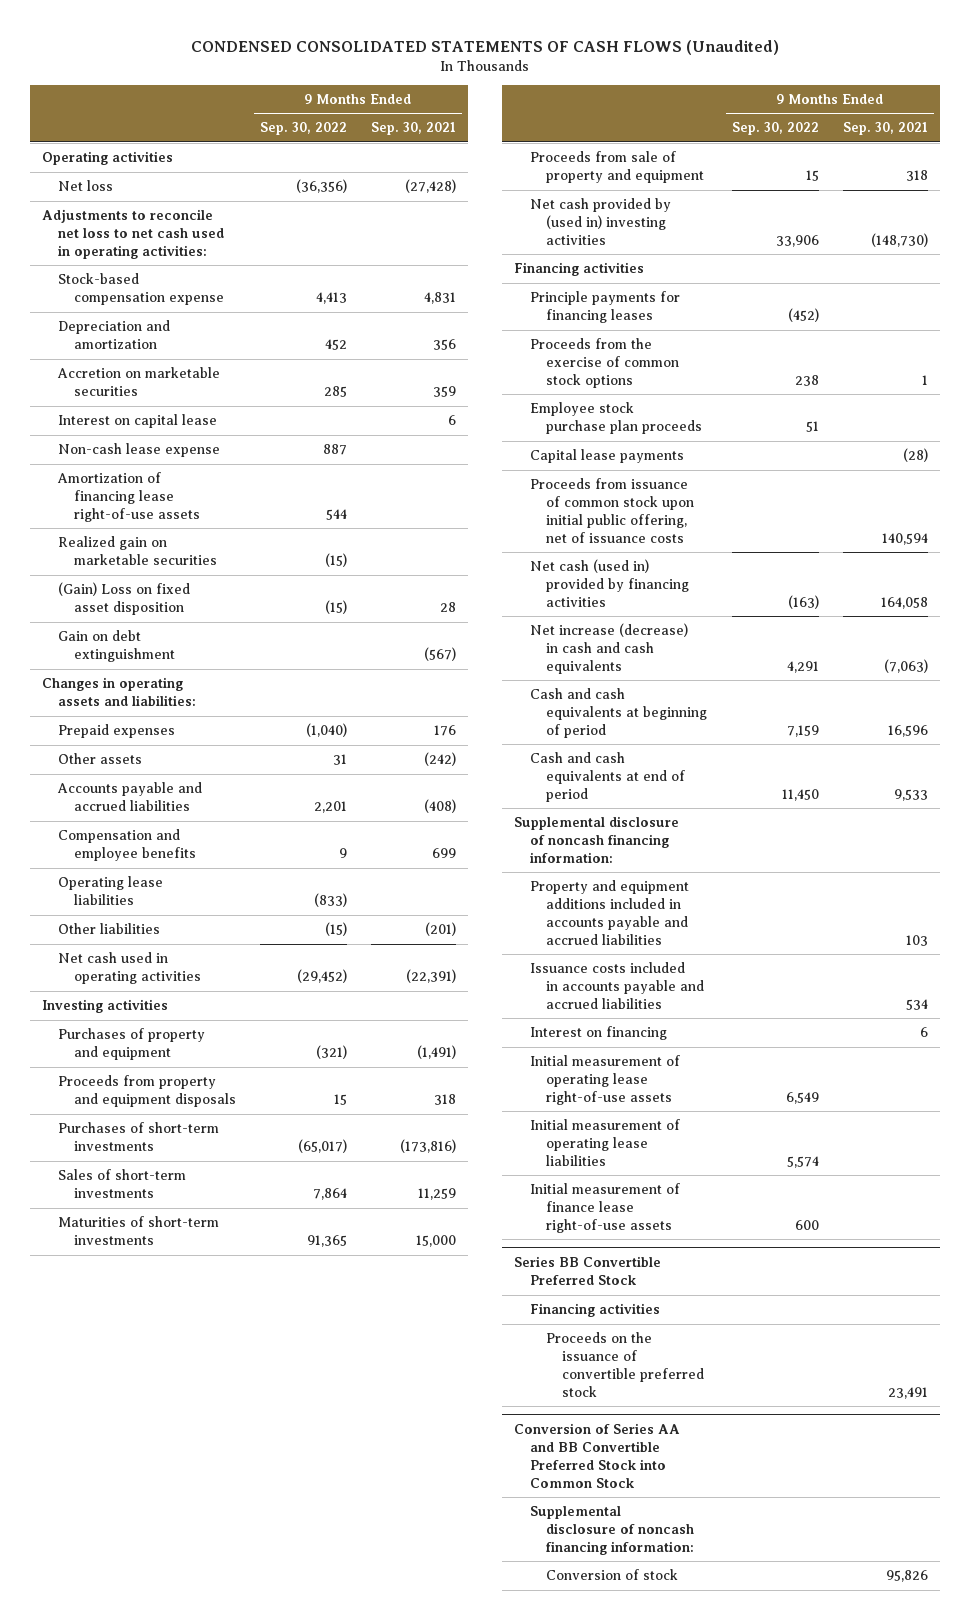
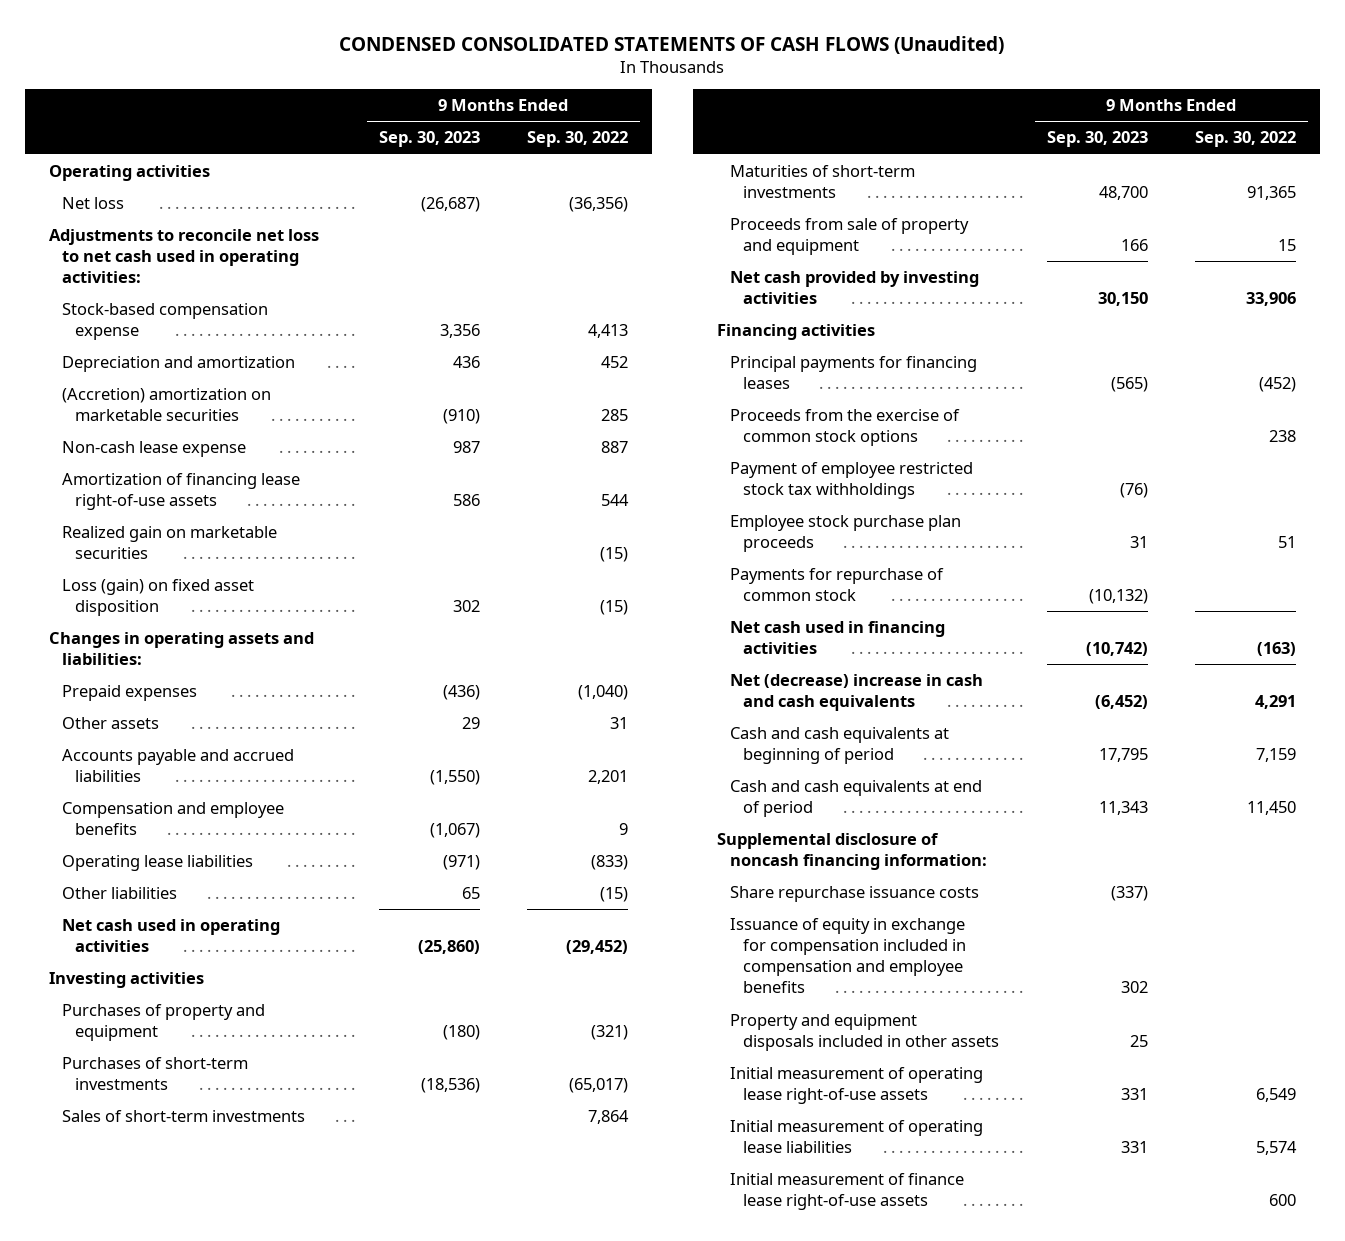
[370,122,456,136] Sep. 30, 2021 -> none
none -> [378,131,480,148] Sep. 30, 2023
[57,414,217,429] Interest on capital lease -> none
[56,367,220,397] Accretion on marketable securities -> [61,387,271,422] (Accretion) amortization on marketable securities
[57,630,175,663] Gain on debt extinguishment -> none
[57,582,190,616] (Gain) Loss on fixed asset disposition -> [61,578,254,617] Loss (gain) on fixed asset disposition
[57,1075,236,1108] Proceeds from property and equipment disposals -> none
[530,198,672,245] Net cash provided by (used in) investing activities -> [729,270,979,305] Net cash provided by investing activities
[530,291,681,324] Principle payments for financing leases -> [729,355,977,390] Principal payments for financing leases
none -> [729,461,973,500] Payment of employee restricted stock tax withholdings
[530,449,685,464] Capital lease payments -> none
[530,478,695,543] Proceeds from issuance of common stock upon initial public offering, net of issuance costs -> none
none -> [729,567,944,602] Payments for repurchase of common stock
[530,559,690,607] Net cash (used in) provided by financing activities -> [729,620,945,655] Net cash used in financing activities
[530,623,689,674] Net increase (decrease) in cash and cash equivalents -> [729,673,983,712] Net (decrease) increase in cash and cash equivalents
[530,880,690,945] Property and equipment additions included in accounts payable and accrued liabilities -> none
[530,962,705,1009] Issuance costs included in accounts payable and accrued liabilities -> none
[530,1026,668,1041] Interest on financing -> none
none -> [729,885,979,902] Share repurchase issuance costs
none -> [729,917,967,994] Issuance of equity in exchange for compensation included in compensation and employee benefits
none -> [729,1013,1000,1052] Property and equipment disposals included in other assets
[514,1256,662,1286] Series BB Convertible Preferred Stock -> none
[530,1303,661,1318] Financing activities -> none
[546,1332,705,1397] Proceeds on the issuance of convertible preferred stock -> none
[514,1423,681,1488] Conversion of Series AA and BB Convertible Preferred Stock into Common Stock -> none
[530,1506,695,1555] Supplemental disclosure of noncash financing information: -> none
[546,1569,679,1581] Conversion of stock -> none

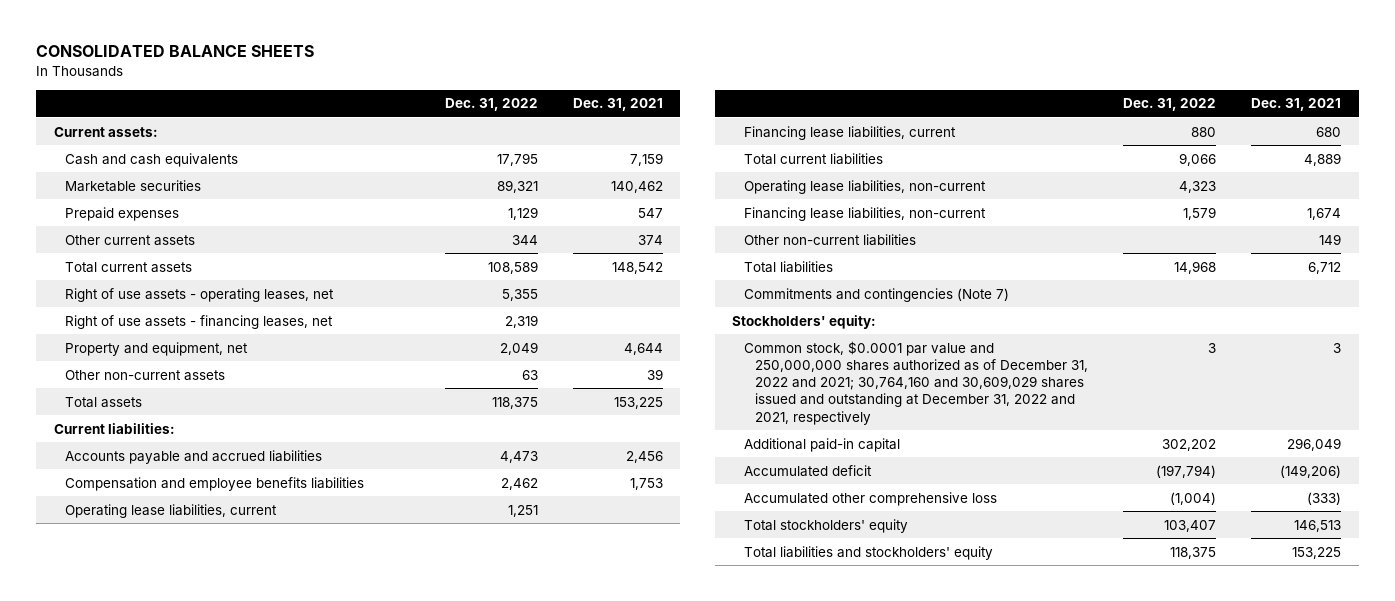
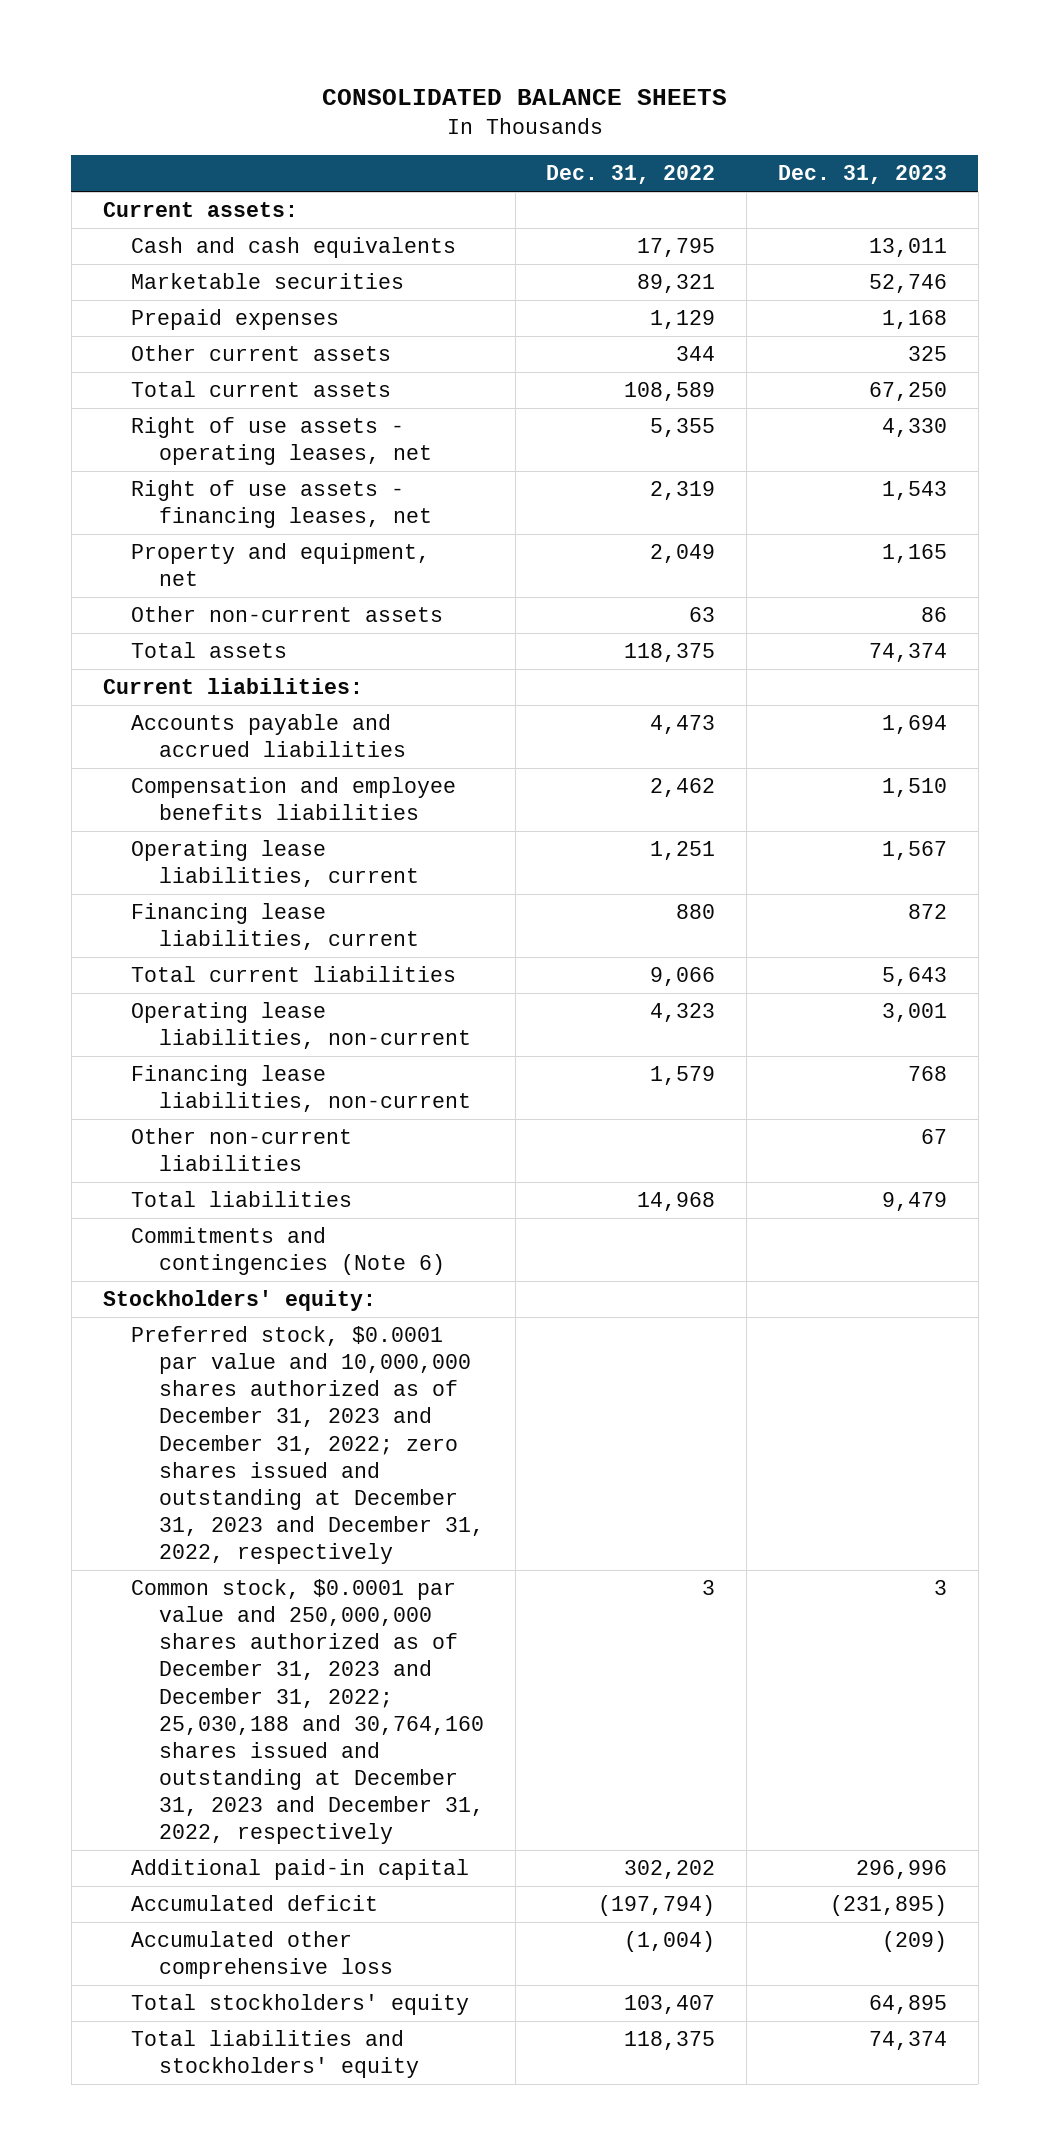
[572,98,663,112] Dec. 31, 2021 -> none
none -> [777,165,947,185] Dec. 31, 2023
[743,287,1009,302] Commitments and contingencies (Note 7) -> [130,1227,445,1276] Commitments and contingencies (Note 6)
none -> [130,1326,484,1565] Preferred stock, $0.0001 par value and 10,000,000 shares authorized as of December 31, 2023 and December 31, 2022; zero shares issued and outstanding at December 31, 2023 and December 31, 2022, respectively
[743,340,1089,425] Common stock, $0.0001 par value and 250,000,000 shares authorized as of December 31, 2022 and 2021; 30,764,160 and 30,609,029 shares issued and outstanding at December 31, 2022 and 2021, respectively -> [130,1579,484,1845] Common stock, $0.0001 par value and 250,000,000 shares authorized as of December 31, 2023 and December 31, 2022; 25,030,188 and 30,764,160 shares issued and outstanding at December 31, 2023 and December 31, 2022, respectively

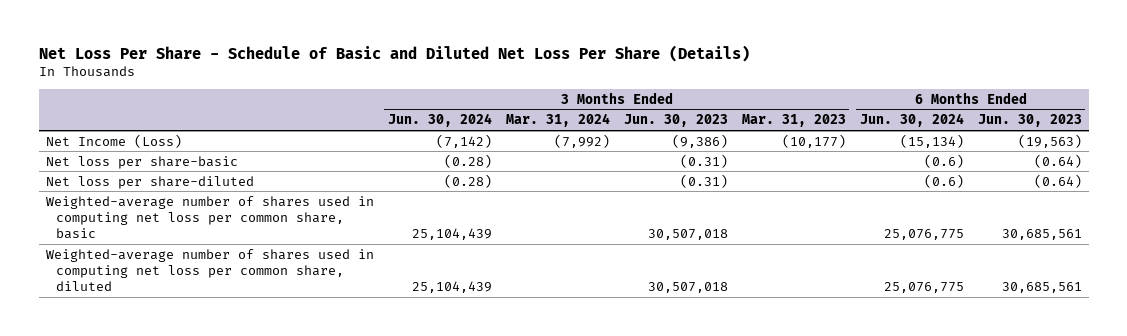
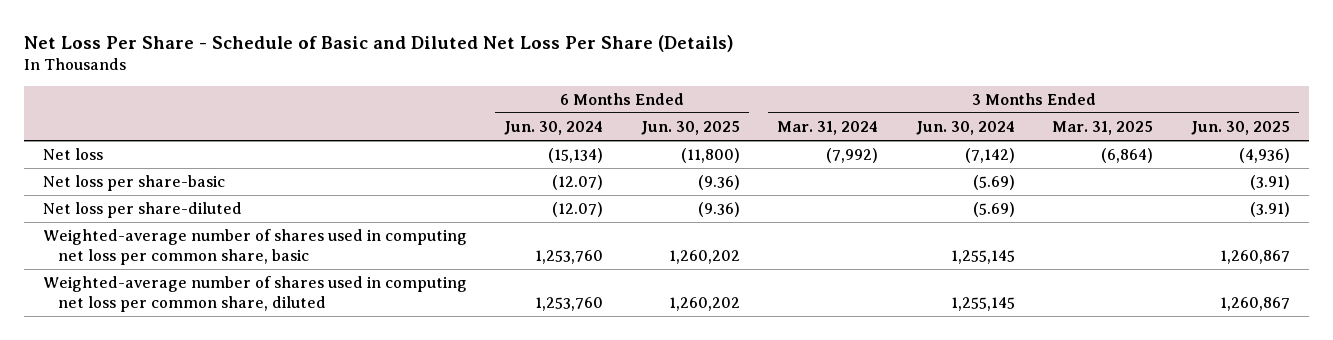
[623,114,728,128] Jun. 30, 2023 -> none
[741,114,846,128] Mar. 31, 2023 -> none
[977,114,1082,128] Jun. 30, 2023 -> none
none -> [640,120,740,135] Jun. 30, 2025
none -> [1052,120,1154,135] Mar. 31, 2025
none -> [1190,120,1290,135] Jun. 30, 2025
[45,133,182,148] Net Income (Loss) -> [42,148,103,161] Net loss
[443,153,492,168] (0.28) -> [972,175,1015,191] (5.69)
[923,153,964,168] (0.6) -> [552,175,604,191] (12.07)
[443,173,492,188] (0.28) -> [972,202,1015,218] (5.69)
[923,173,964,188] (0.6) -> [552,202,604,218] (12.07)
[411,228,492,241] 25,104,439 -> [950,250,1015,265] 1,255,145
[883,229,964,241] 25,076,775 -> [535,250,604,265] 1,253,760
[411,281,492,294] 25,104,439 -> [950,297,1015,312] 1,255,145
[883,282,964,294] 25,076,775 -> [535,297,604,312] 1,253,760

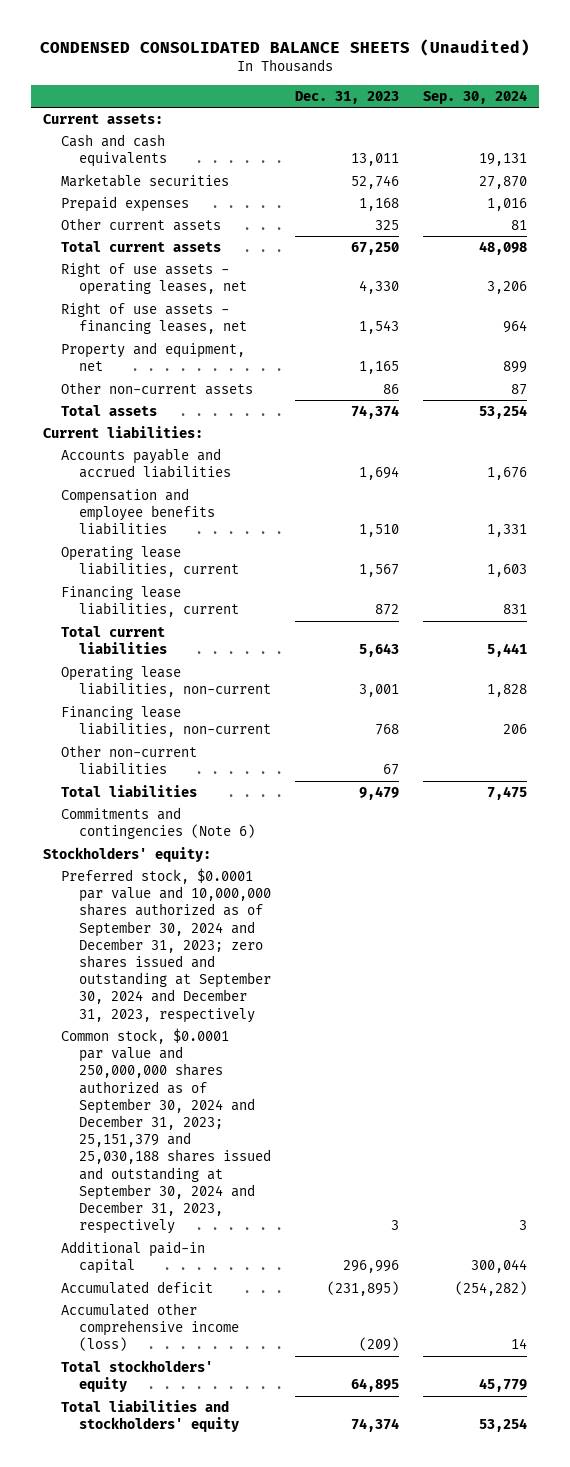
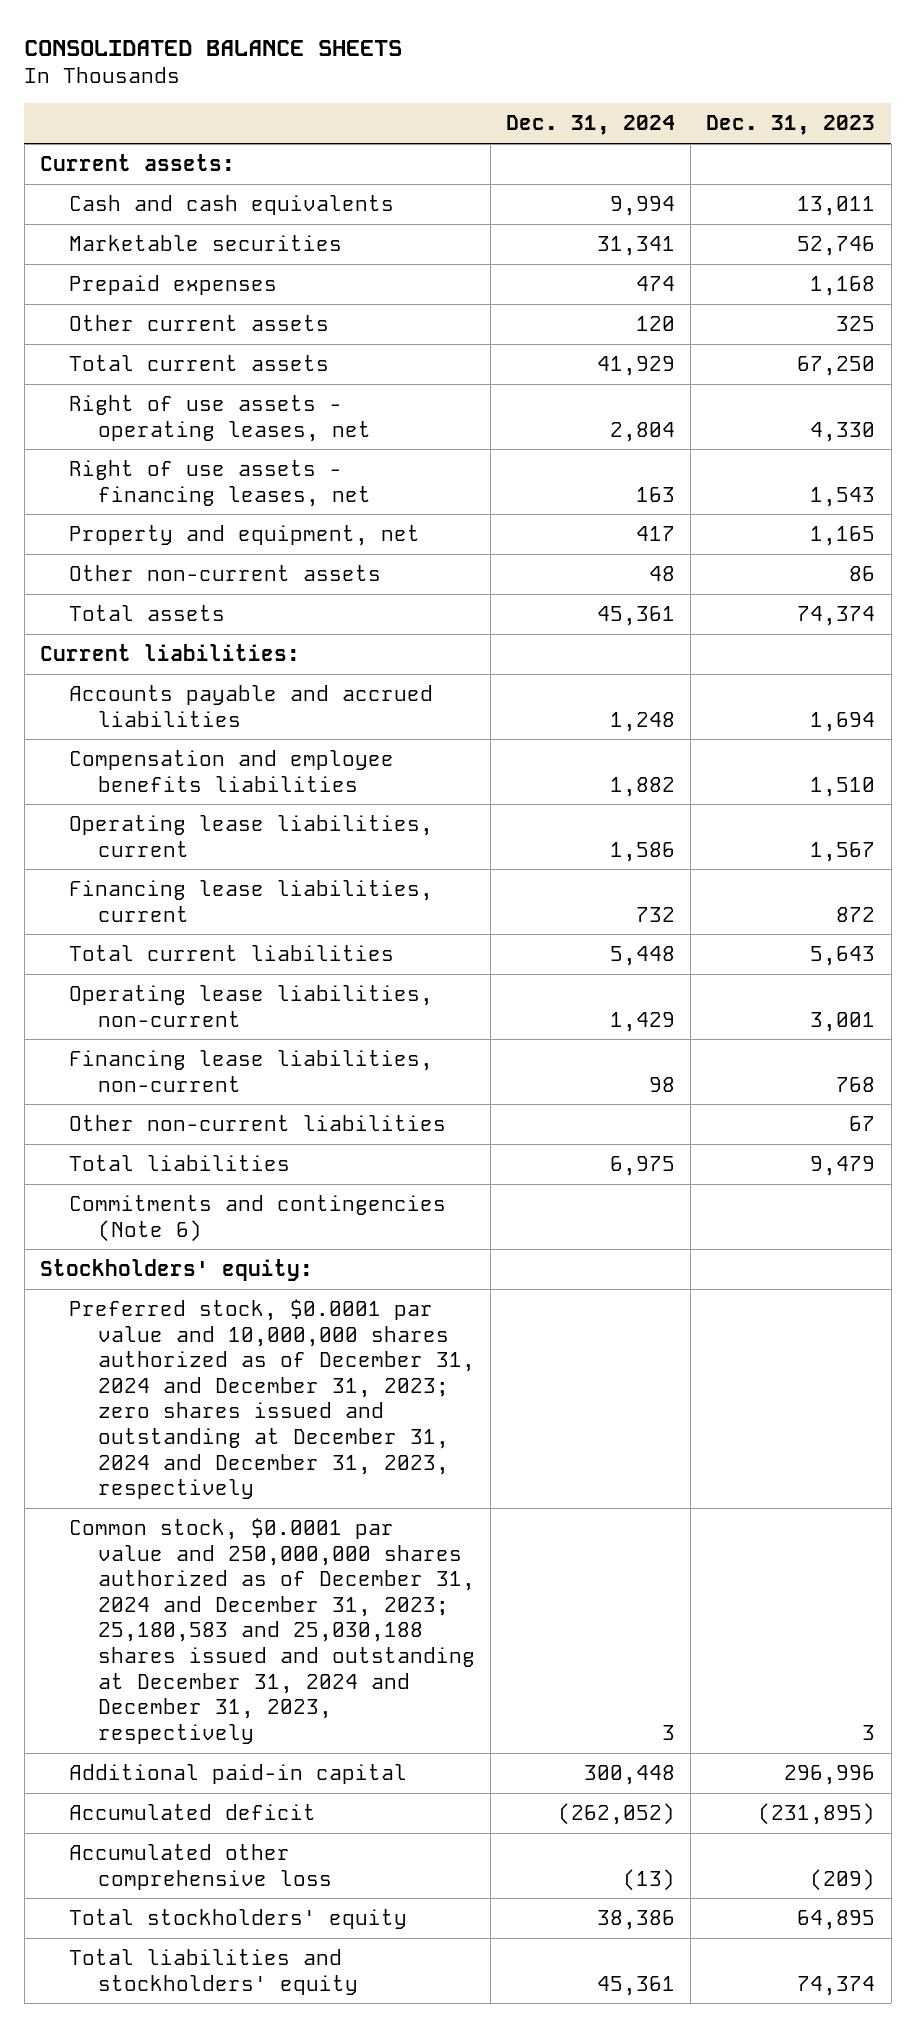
[40,38,531,56] CONDENSED CONSOLIDATED BALANCE SHEETS (Unaudited) -> [24,39,403,56] CONSOLIDATED BALANCE SHEETS
[422,89,527,104] Sep. 30, 2024 -> none
none -> [505,115,675,136] Dec. 31, 2024
[61,867,271,1023] Preferred stock, $0.0001 par value and 10,000,000 shares authorized as of September 30, 2024 and December 31, 2023; zero shares issued and outstanding at September 30, 2024 and December 31, 2023, respectively -> [68,1298,475,1500] Preferred stock, $0.0001 par value and 10,000,000 shares authorized as of December 31, 2024 and December 31, 2023; zero shares issued and outstanding at December 31, 2024 and December 31, 2023, respectively
[61,1027,271,1235] Common stock, $0.0001 par value and 250,000,000 shares authorized as of September 30, 2024 and December 31, 2023; 25,151,379 and 25,030,188 shares issued and outstanding at September 30, 2024 and December 31, 2023, respectively -> [68,1517,475,1744] Common stock, $0.0001 par value and 250,000,000 shares authorized as of December 31, 2024 and December 31, 2023; 25,180,583 and 25,030,188 shares issued and outstanding at December 31, 2024 and December 31, 2023, respectively
[61,1302,239,1352] Accumulated other comprehensive income (loss) -> [68,1843,332,1890] Accumulated other comprehensive loss

